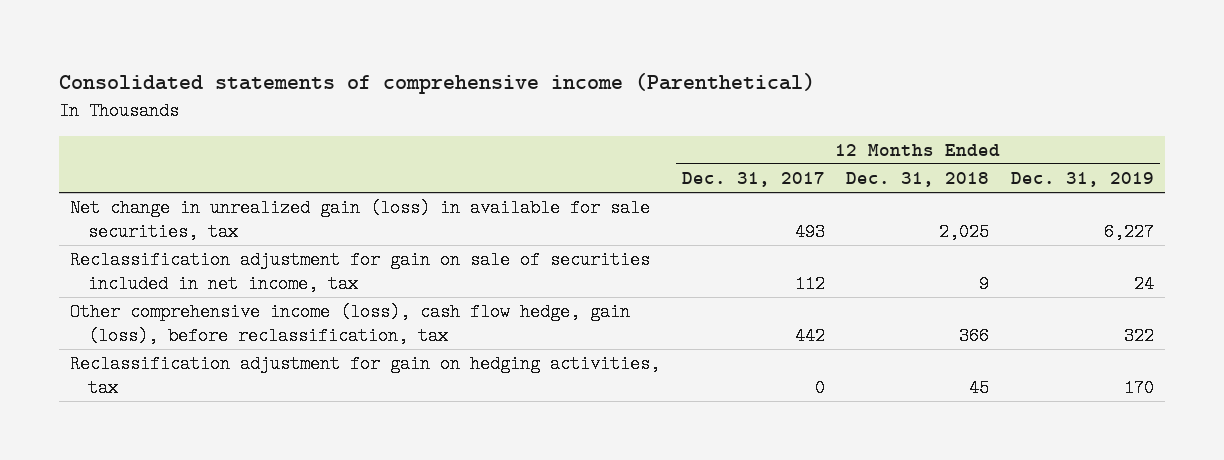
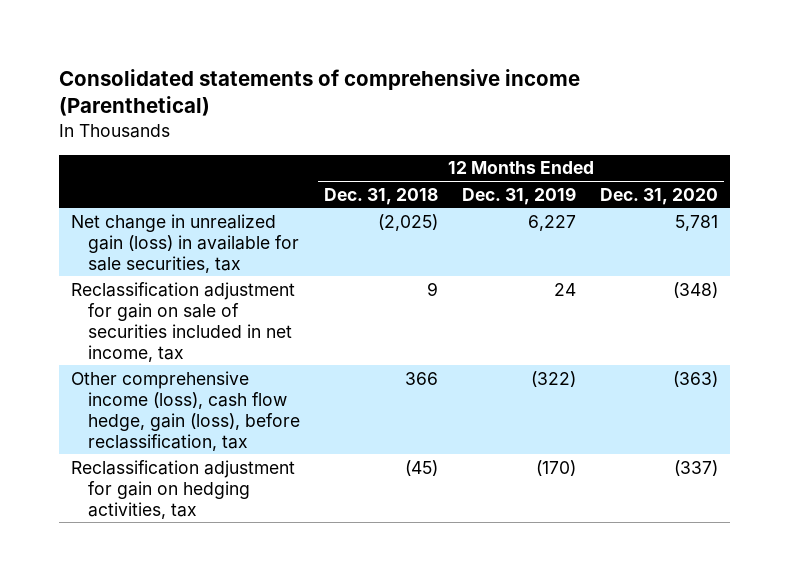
[681,172,825,188] Dec. 31, 2017 -> none
none -> [599,187,718,205] Dec. 31, 2020
[939,222,990,241] 2,025 -> [378,213,439,231] (2,025)
[1124,326,1155,345] 322 -> [530,370,576,387] (322)
[969,378,990,397] 45 -> [405,459,439,476] (45)
[1124,378,1155,397] 170 -> [535,459,576,476] (170)

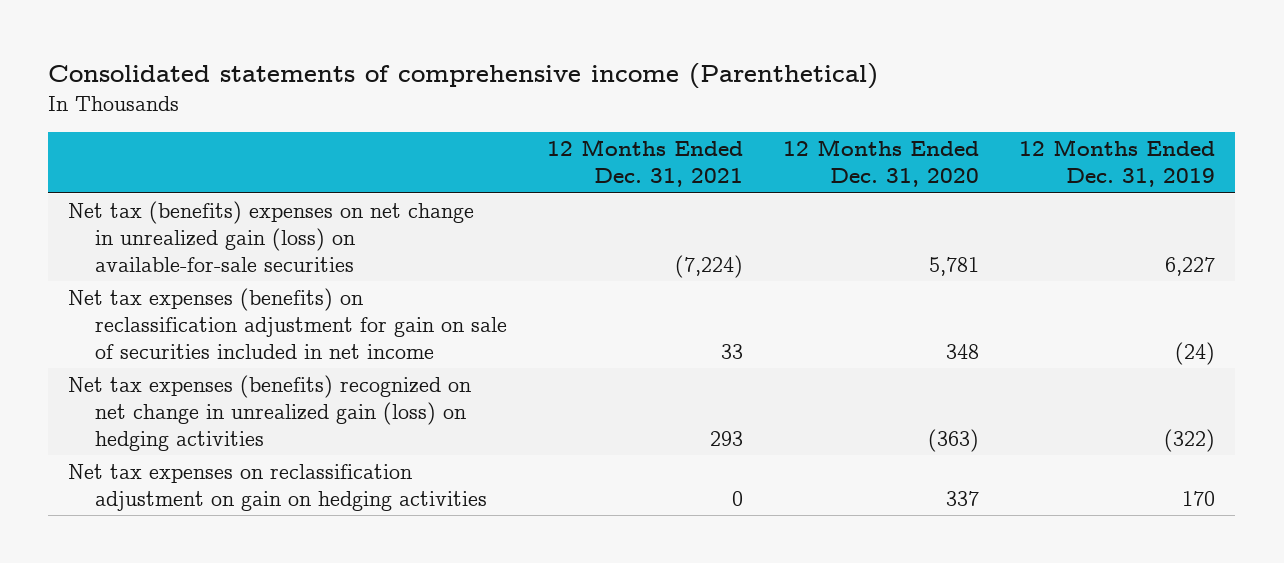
[324,187,439,205] Dec. 31, 2018 -> none
none -> [546,139,743,188] 12 Months Ended Dec. 31, 2021
[70,213,300,273] Net change in unrealized gain (loss) in available for sale securities, tax -> [68,201,475,272] Net tax (benefits) expenses on net change in unrealized gain (loss) on available-for-sale securities
[70,281,295,362] Reclassification adjustment for gain on sale of securities included in net income, tax -> [68,288,507,359] Net tax expenses (benefits) on reclassification adjustment for gain on sale of securities included in net income
[553,282,576,296] 24 -> [1175,341,1216,365] (24)
[672,281,718,298] (348) -> [946,343,980,359] 348
[70,370,301,451] Other comprehensive income (loss), cash flow hedge, gain (loss), before reclassification, tax -> [68,375,472,451] Net tax expenses (benefits) recognized on net change in unrealized gain (loss) on hedging activities
[70,459,295,519] Reclassification adjustment for gain on hedging activities, tax -> [68,464,487,511] Net tax expenses on reclassification adjustment on gain on hedging activities
[535,459,576,476] (170) -> [1182,490,1216,506] 170
[673,459,718,476] (337) -> [946,490,980,506] 337

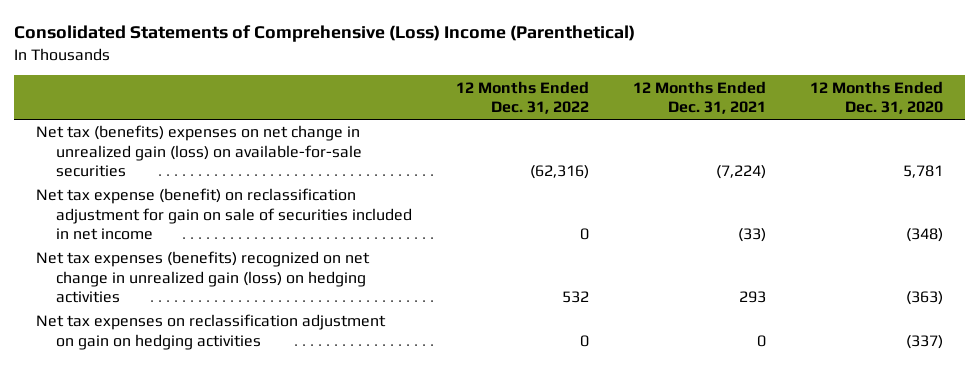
[48,62,879,89] Consolidated statements of comprehensive income (Parenthetical) -> [13,25,635,43] Consolidated Statements of Comprehensive (Loss) Income (Parenthetical)
[1019,139,1216,188] 12 Months Ended Dec. 31, 2019 -> none
none -> [456,80,590,114] 12 Months Ended Dec. 31, 2022
[68,288,507,359] Net tax expenses (benefits) on reclassification adjustment for gain on sale of securities included in net income -> [35,188,413,240] Net tax expense (benefit) on reclassification adjustment for gain on sale of securities included in net income
[720,343,743,359] 33 -> [738,227,767,242] (33)
[946,343,980,359] 348 -> [906,227,944,242] (348)
[946,490,980,506] 337 -> [906,334,944,349] (337)

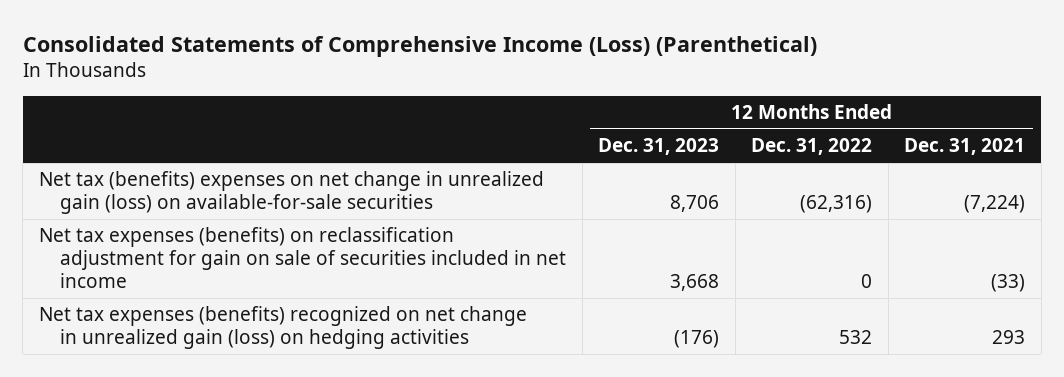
[13,25,635,43] Consolidated Statements of Comprehensive (Loss) Income (Parenthetical) -> [22,35,817,57] Consolidated Statements of Comprehensive Income (Loss) (Parenthetical)
[810,80,944,114] 12 Months Ended Dec. 31, 2020 -> none
none -> [598,138,720,156] Dec. 31, 2023
[35,188,413,240] Net tax expense (benefit) on reclassification adjustment for gain on sale of securities included in net income -> [38,227,567,288] Net tax expenses (benefits) on reclassification adjustment for gain on sale of securities included in net income
[35,314,386,350] Net tax expenses on reclassification adjustment on gain on hedging activities -> none

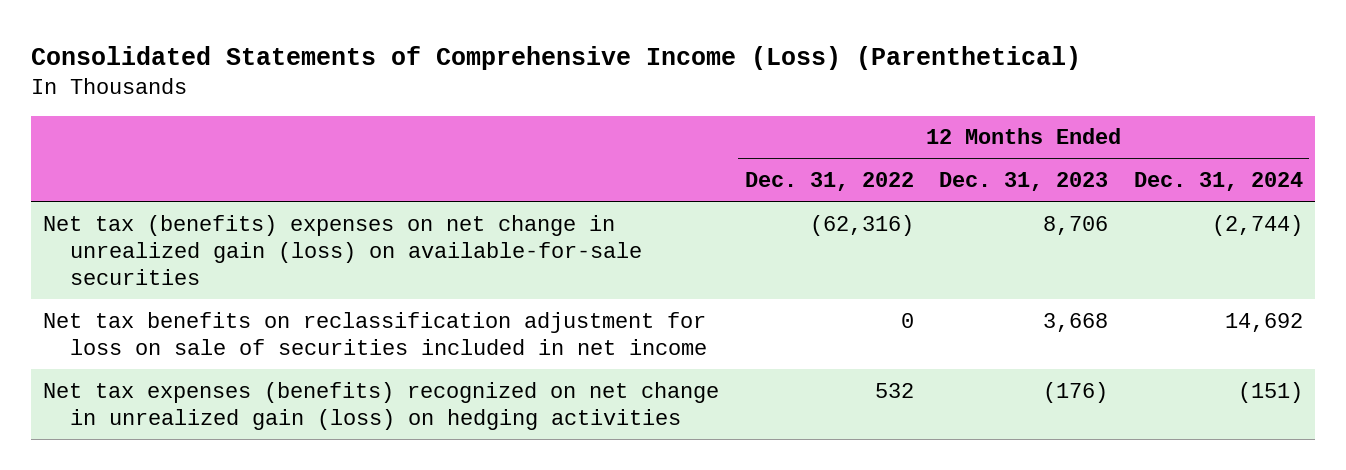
[904,138,1026,156] Dec. 31, 2021 -> none
none -> [1133,172,1303,192] Dec. 31, 2024
[38,227,567,288] Net tax expenses (benefits) on reclassification adjustment for gain on sale of securities included in net income -> [43,311,708,355] Net tax benefits on reclassification adjustment for loss on sale of securities included in net income

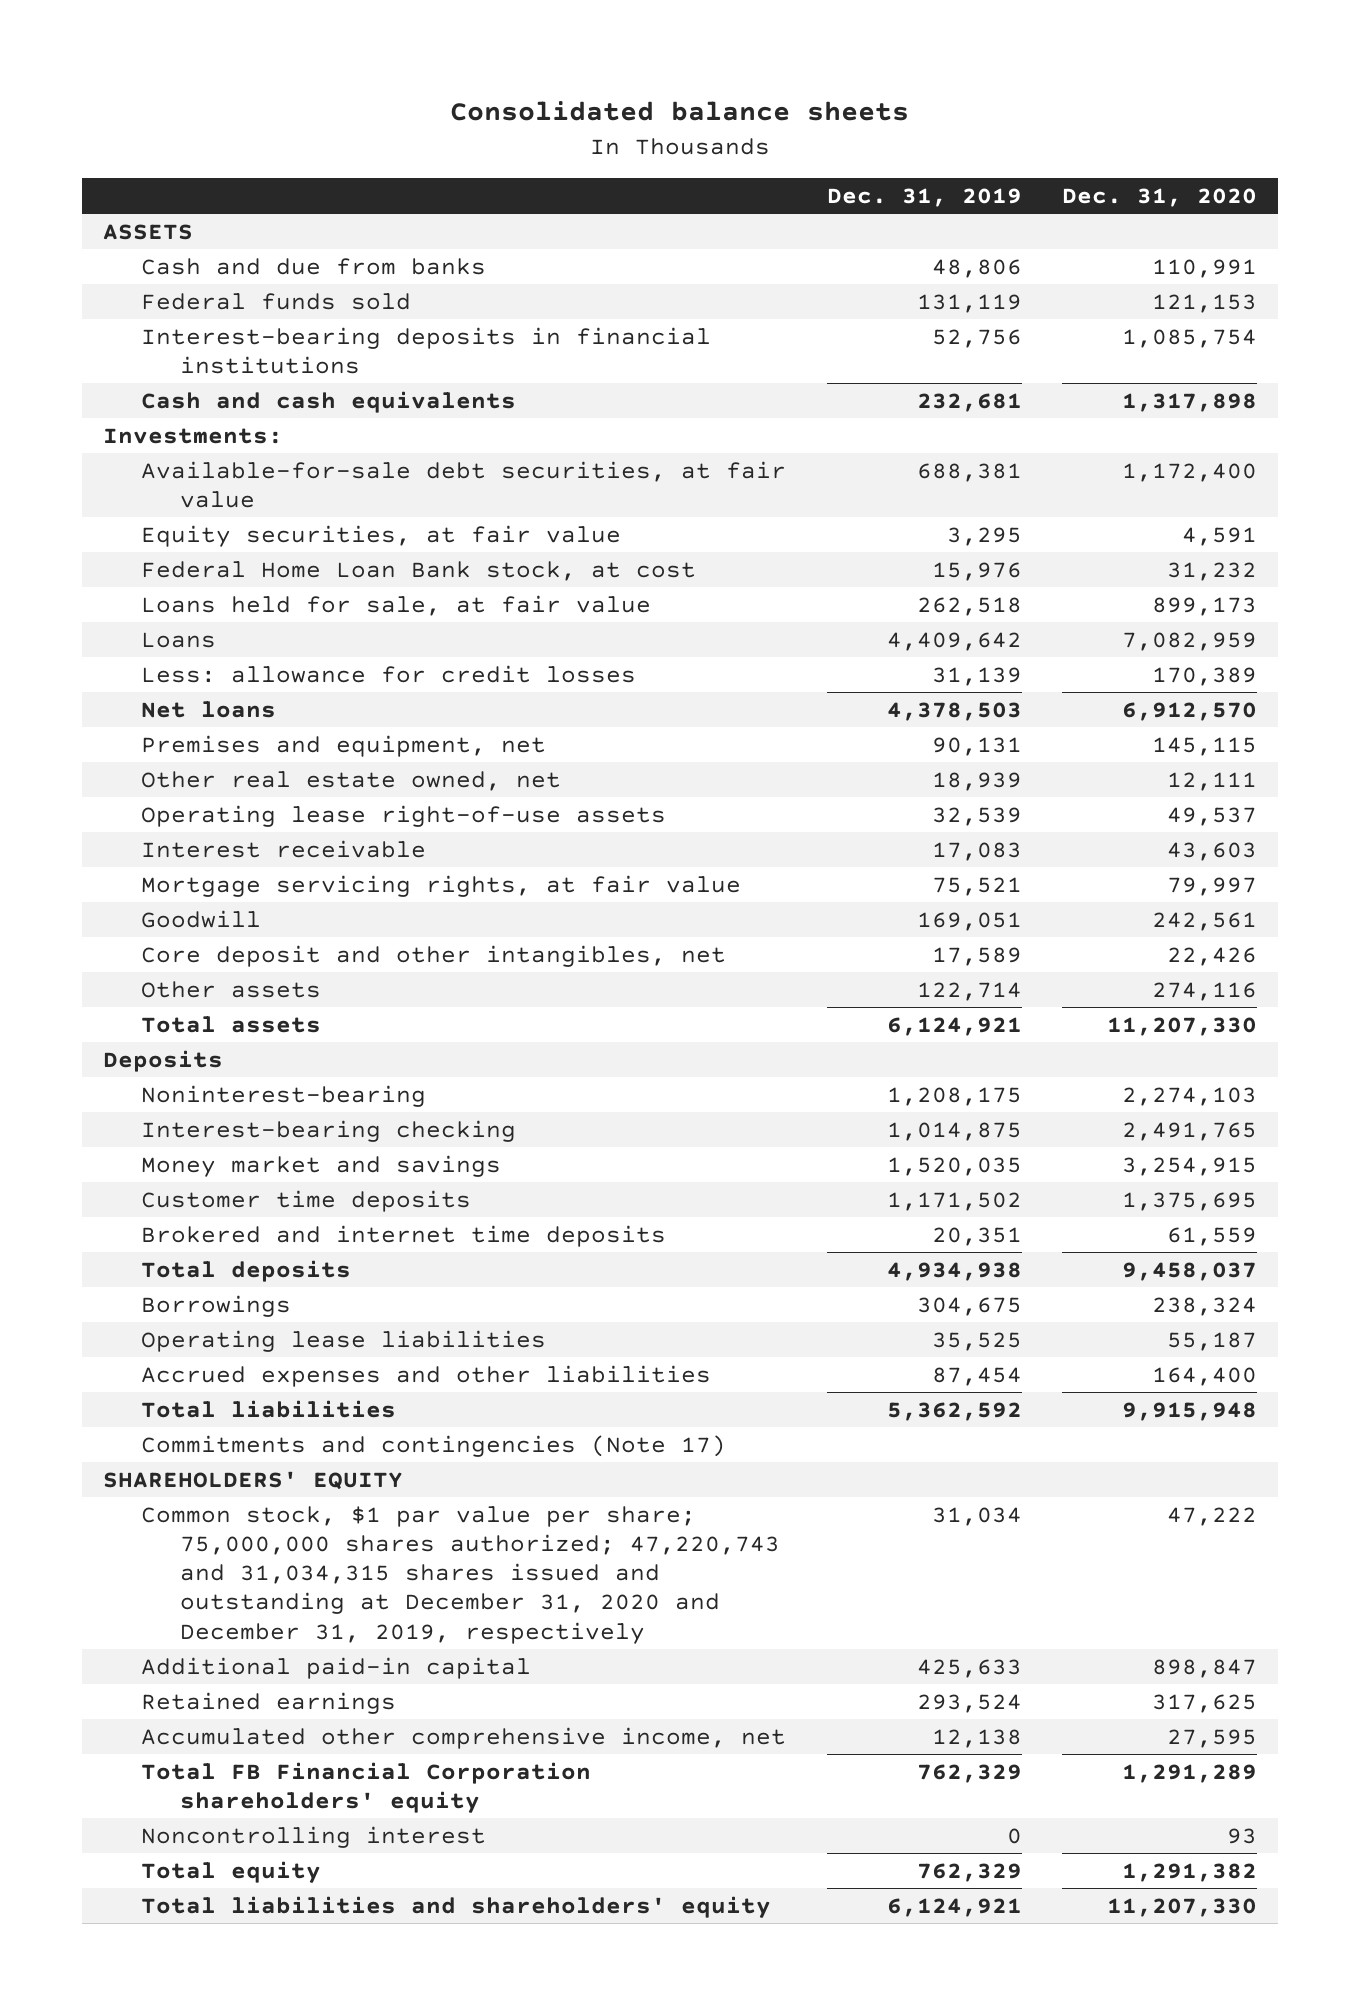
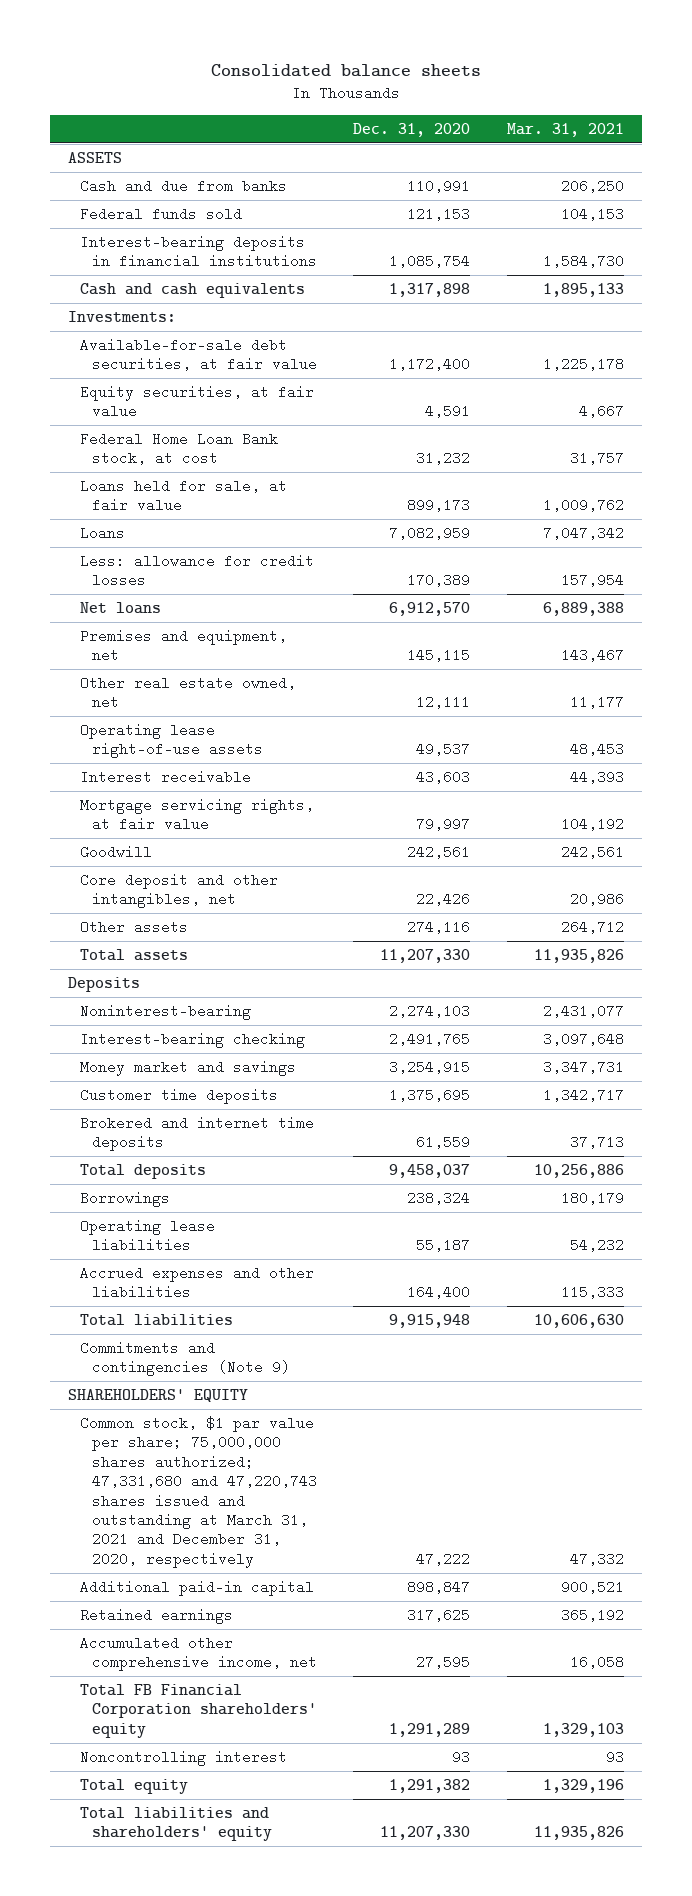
[826,187,1022,207] Dec. 31, 2019 -> none
none -> [506,122,624,137] Mar. 31, 2021
[141,1434,727,1457] Commitments and contingencies (Note 17) -> [80,1341,290,1377] Commitments and contingencies (Note 9)
[141,1505,780,1644] Common stock, $1 par value per share; 75,000,000 shares authorized; 47,220,743 and 31,034,315 shares issued and outstanding at December 31, 2020 and December 31, 2019, respectively -> [80,1416,317,1568] Common stock, $1 par value per share; 75,000,000 shares authorized; 47,331,680 and 47,220,743 shares issued and outstanding at March 31, 2021 and December 31, 2020, respectively

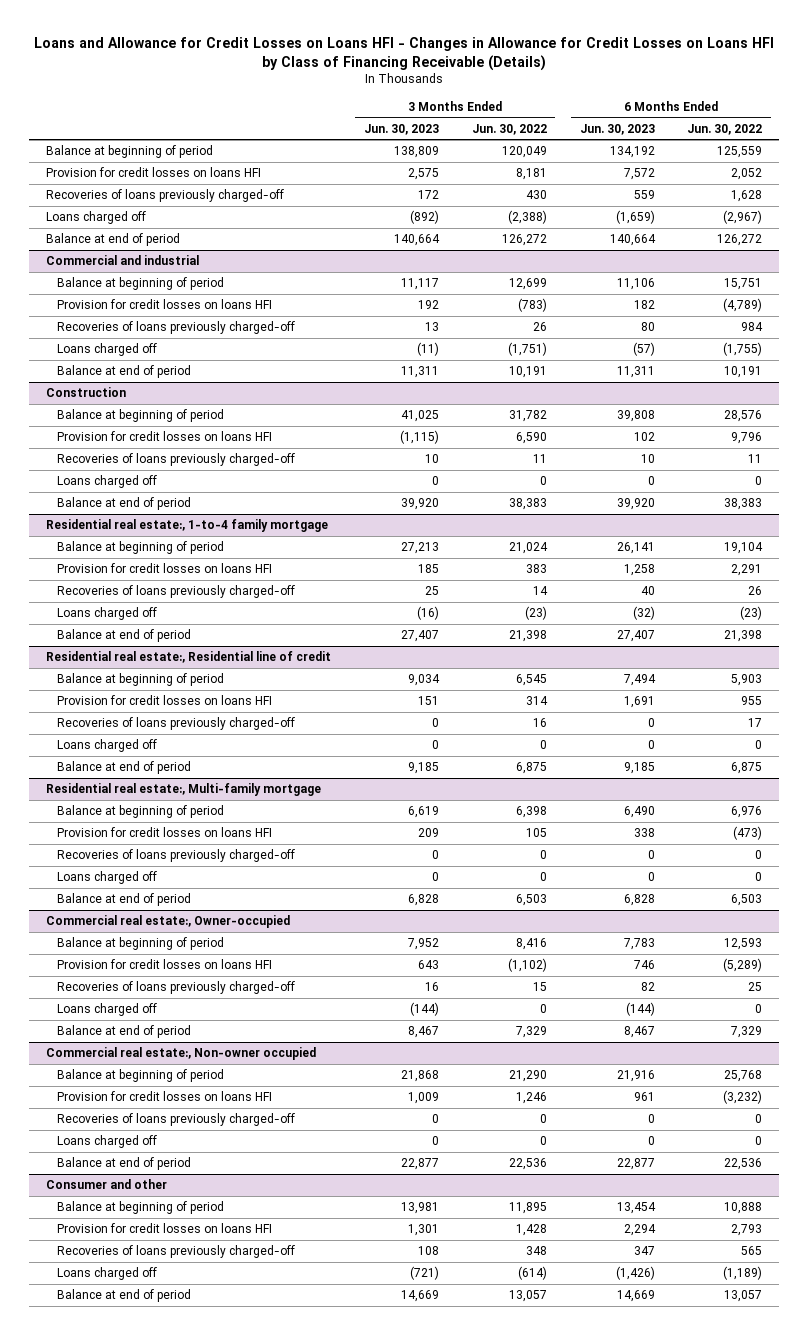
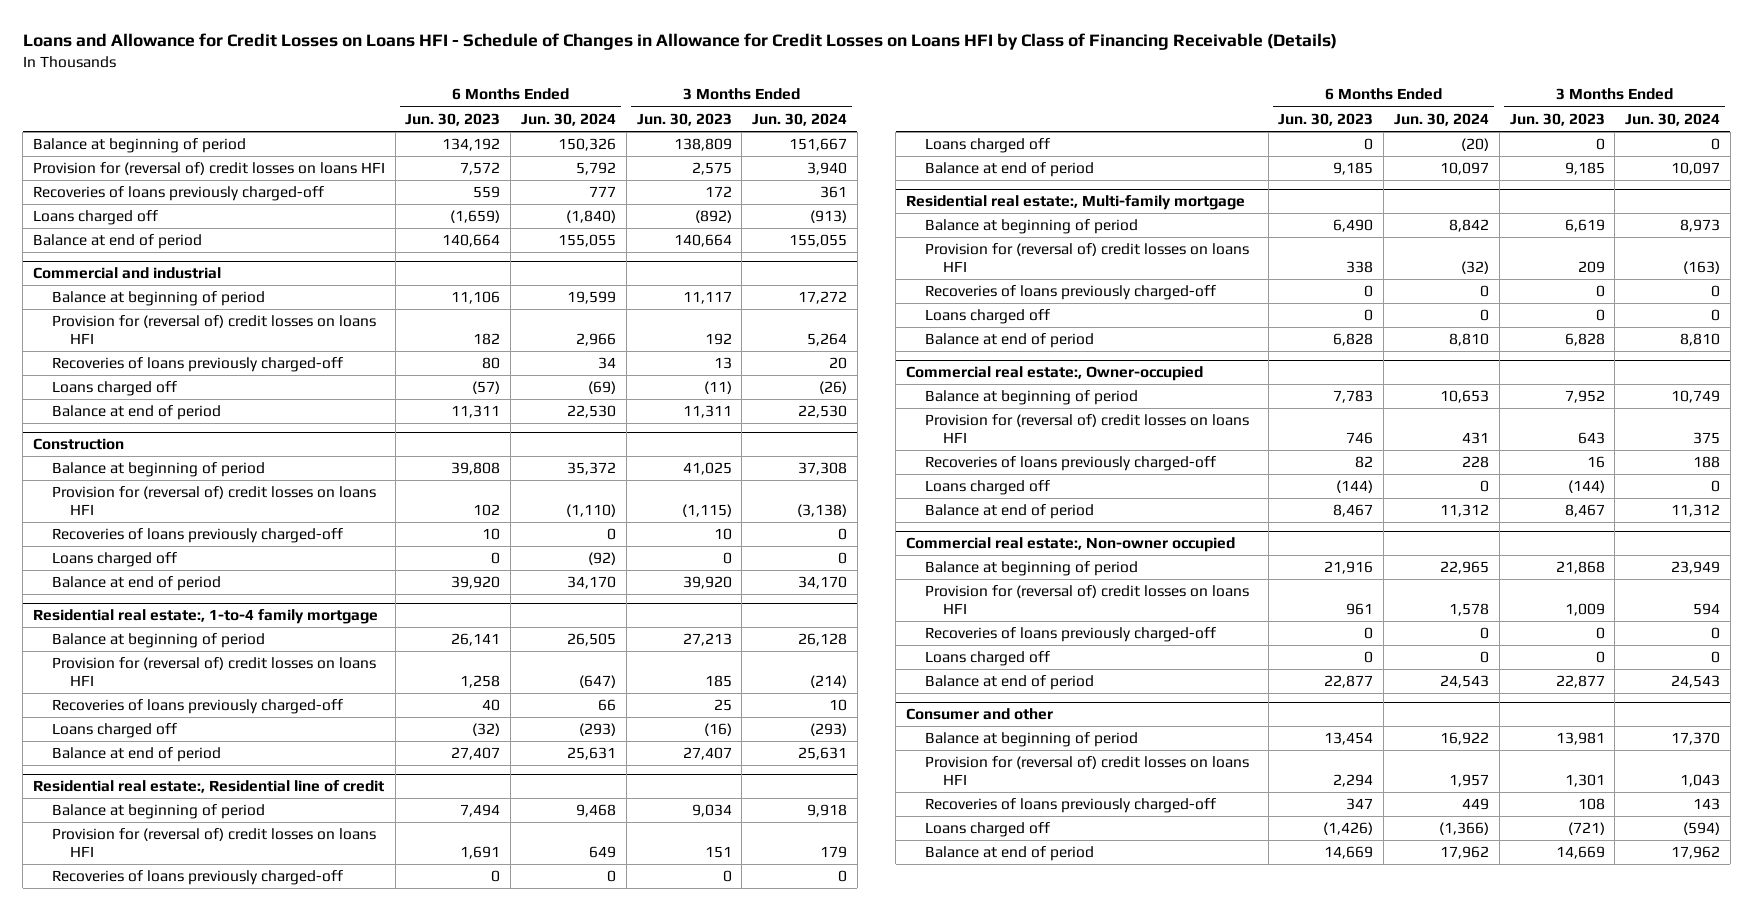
[34,37,775,71] Loans and Allowance for Credit Losses on Loans HFI - Changes in Allowance for Credit Losses on Loans HFI by Class of Financing Receivable (Details) -> [22,33,1337,51] Loans and Allowance for Credit Losses on Loans HFI - Schedule of Changes in Allowance for Credit Losses on Loans HFI by Class of Financing Receivable (Details)
[471,123,547,135] Jun. 30, 2022 -> none
[687,123,763,135] Jun. 30, 2022 -> none
none -> [521,112,617,126] Jun. 30, 2024
none -> [752,112,848,126] Jun. 30, 2024
[45,167,261,178] Provision for credit losses on loans HFI -> [32,162,385,176] Provision for (reversal of) credit losses on loans HFI
[57,299,273,310] Provision for credit losses on loans HFI -> [51,315,376,345] Provision for (reversal of) credit losses on loans HFI
[57,431,273,442] Provision for credit losses on loans HFI -> [51,486,376,516] Provision for (reversal of) credit losses on loans HFI
[57,563,273,574] Provision for credit losses on loans HFI -> [51,657,376,687] Provision for (reversal of) credit losses on loans HFI
[57,695,273,706] Provision for credit losses on loans HFI -> [51,828,376,858] Provision for (reversal of) credit losses on loans HFI
[57,827,273,838] Provision for credit losses on loans HFI -> [924,243,1249,273] Provision for (reversal of) credit losses on loans HFI
[57,959,273,970] Provision for credit losses on loans HFI -> [924,414,1249,444] Provision for (reversal of) credit losses on loans HFI
[57,1091,273,1102] Provision for credit losses on loans HFI -> [924,585,1249,615] Provision for (reversal of) credit losses on loans HFI
[57,1223,273,1234] Provision for credit losses on loans HFI -> [924,756,1249,786] Provision for (reversal of) credit losses on loans HFI

